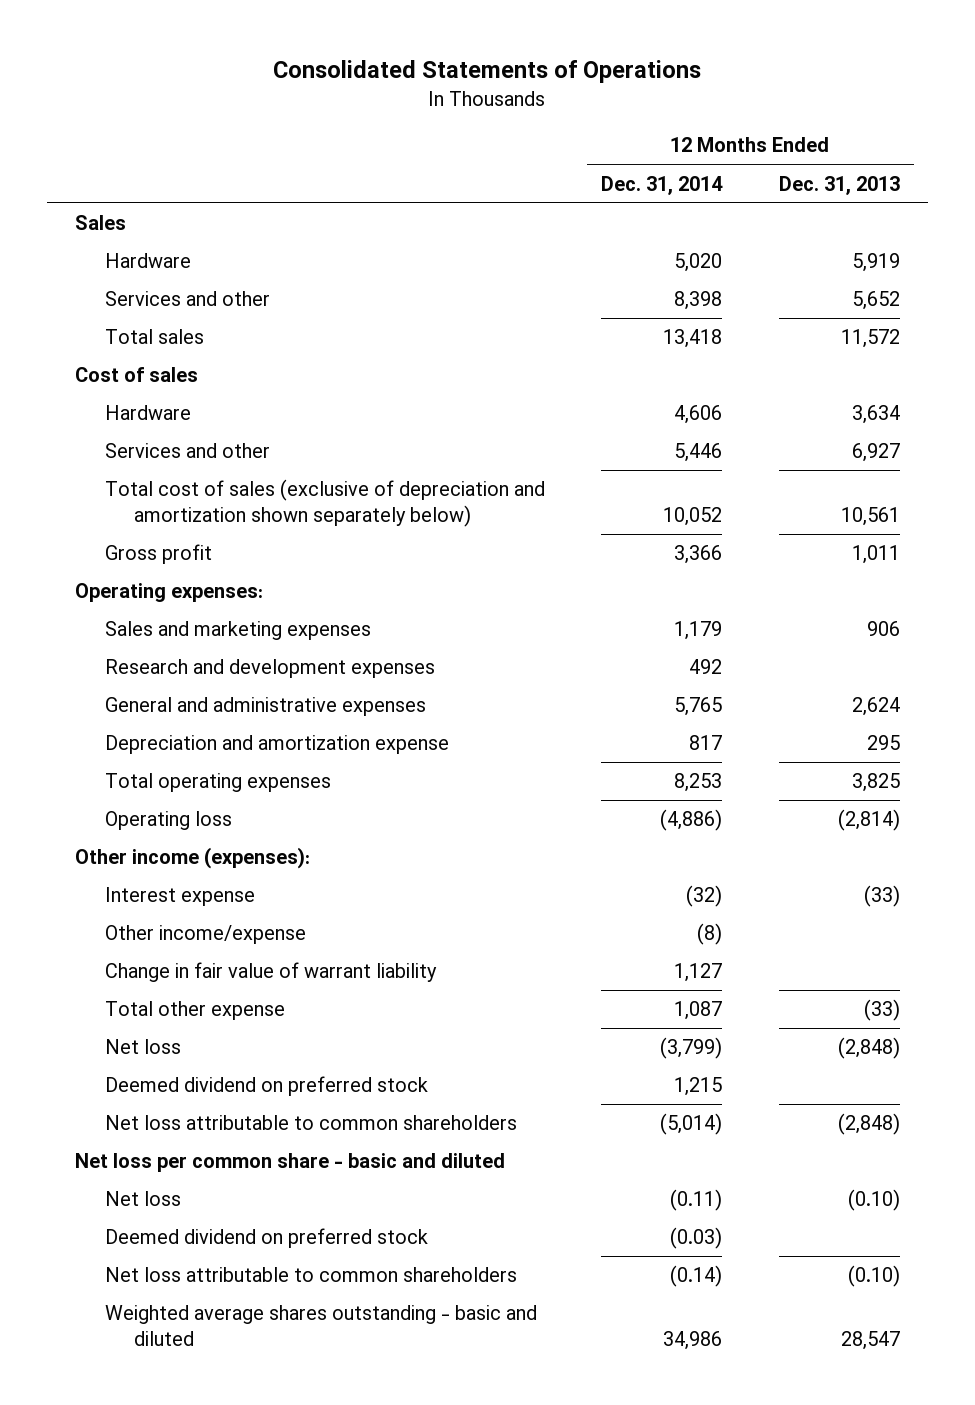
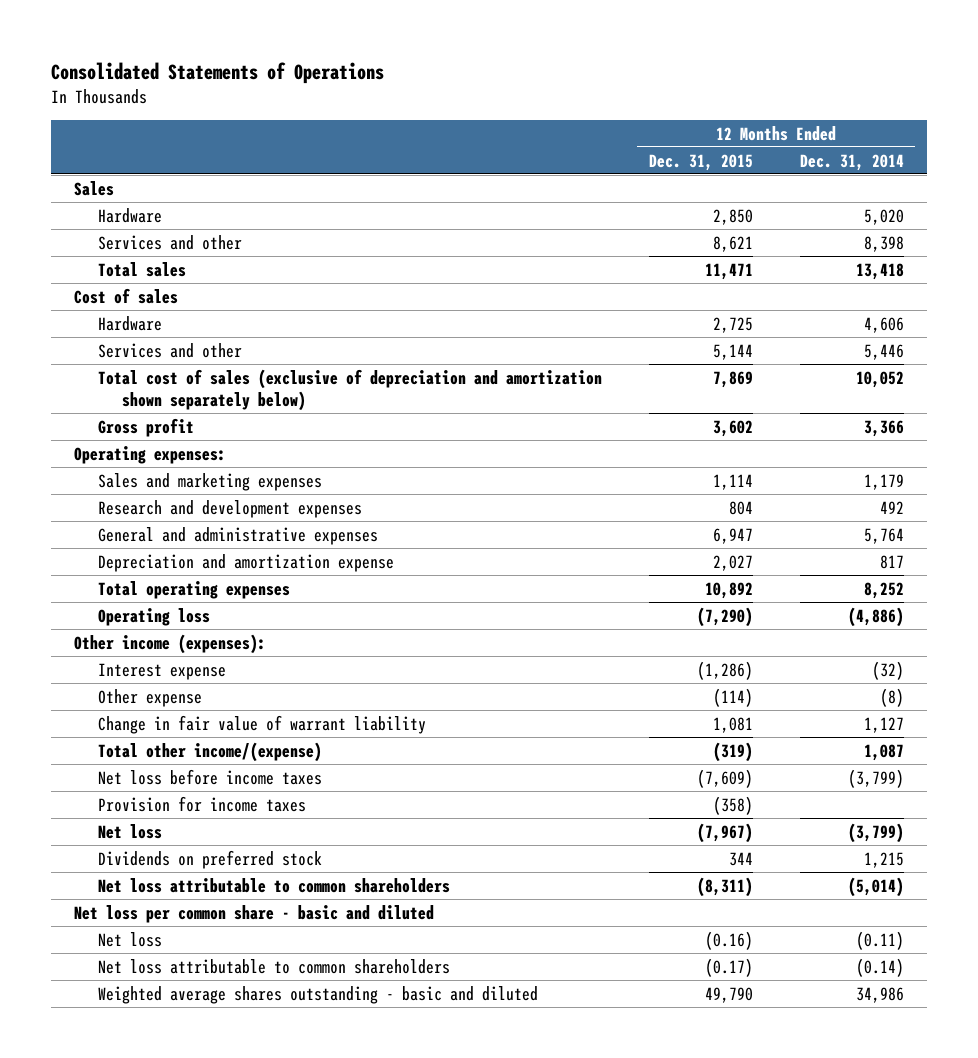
[778,175,900,195] Dec. 31, 2013 -> none
none -> [648,153,753,171] Dec. 31, 2015
[674,697,723,717] 5,765 -> [863,527,904,544] 5,764
[674,773,723,793] 8,253 -> [863,581,904,599] 8,252
[104,925,306,945] Other income/expense -> [98,688,203,707] Other expense
[104,1001,285,1021] Total other expense -> [98,741,323,762] Total other income/(expense)
none -> [98,768,323,785] Net loss before income taxes
none -> [98,795,307,812] Provision for income taxes
[104,1076,428,1097] Deemed dividend on preferred stock -> [98,849,323,869] Dividends on preferred stock
[104,1228,428,1249] Deemed dividend on preferred stock -> none

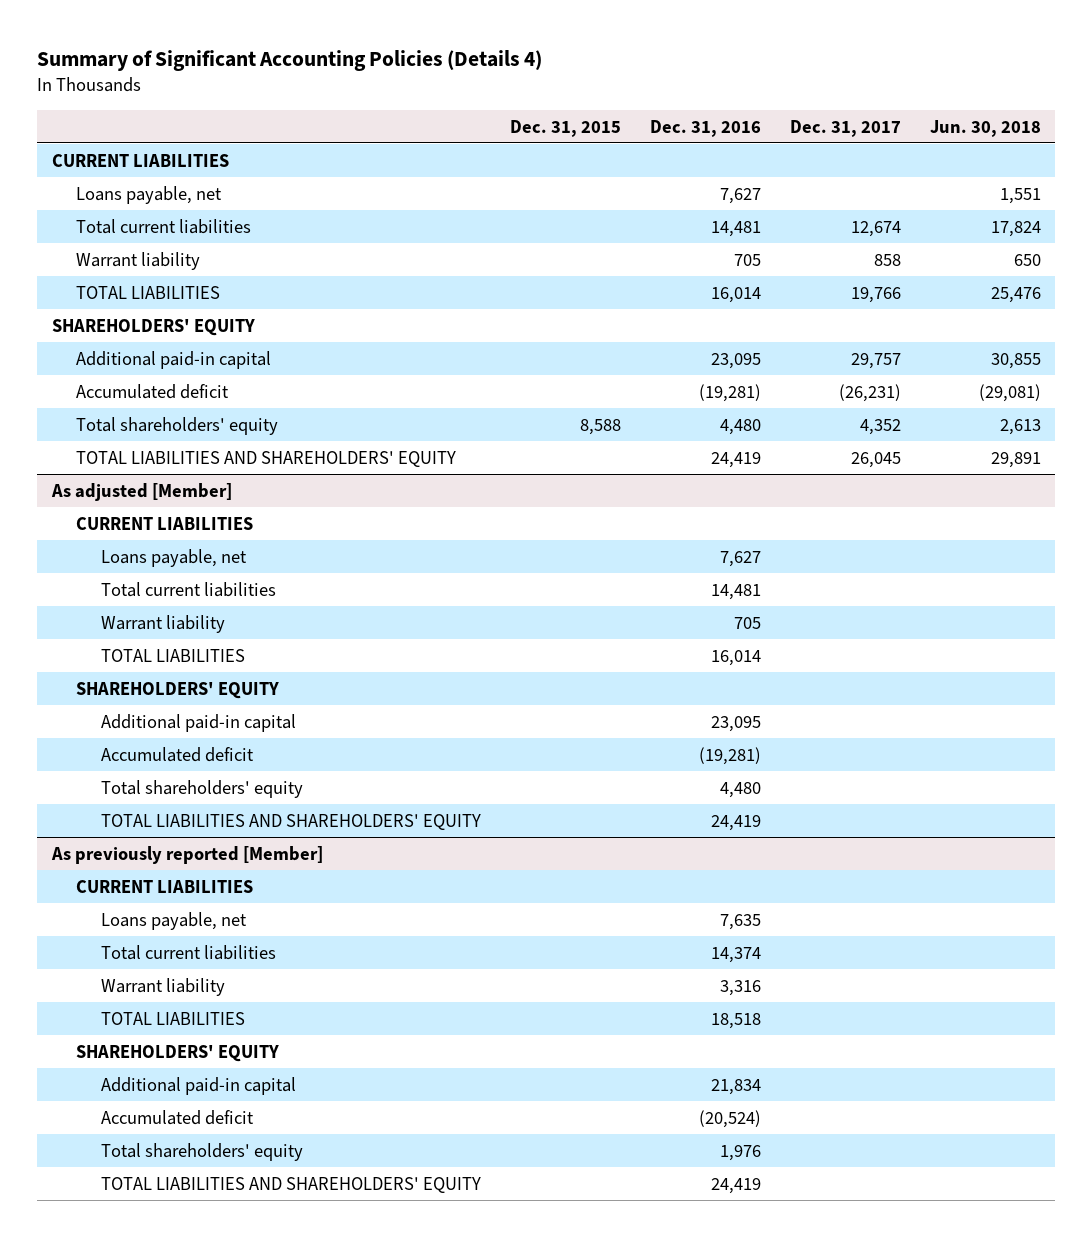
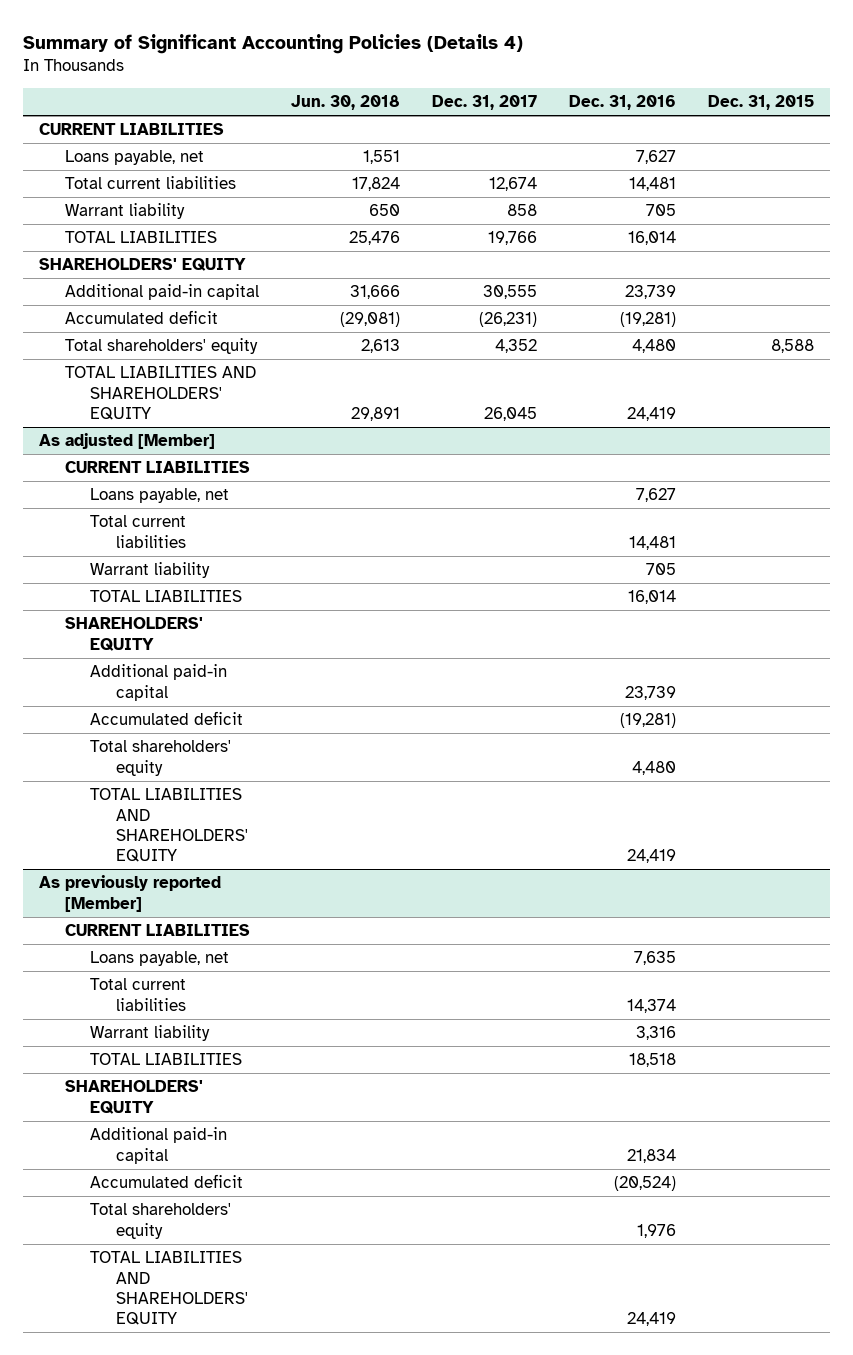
[711,352,762,369] 23,095 -> [624,285,676,300] 23,739
[850,352,901,369] 29,757 -> [482,285,537,300] 30,555
[990,352,1041,369] 30,855 -> [349,285,400,300] 31,666
[711,715,762,732] 23,095 -> [624,685,676,700] 23,739

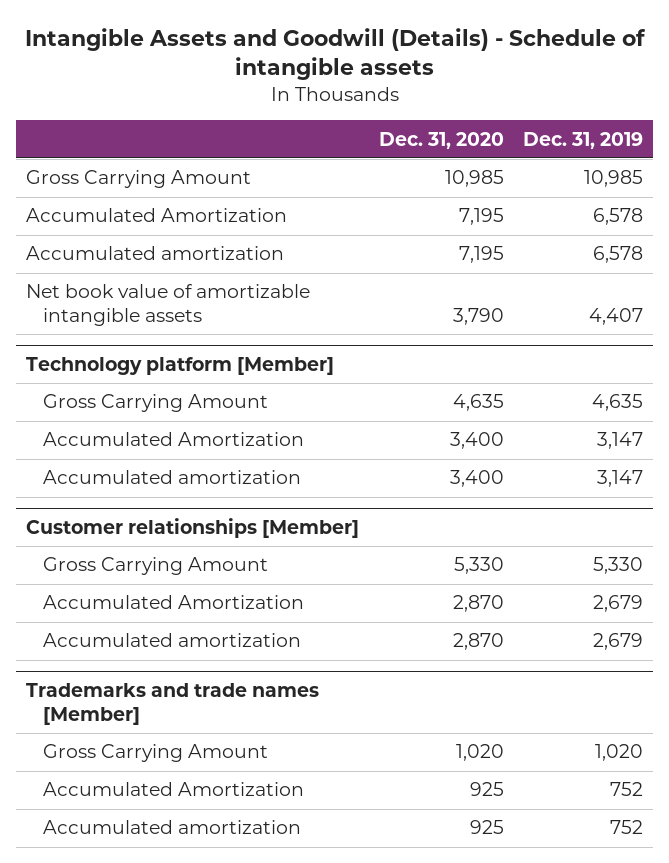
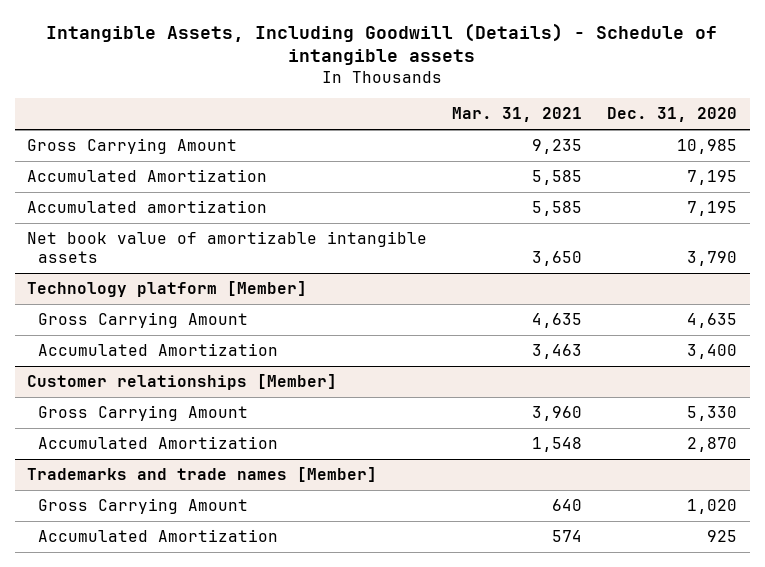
[24,27,646,81] Intangible Assets and Goodwill (Details) - Schedule of intangible assets -> [46,22,718,66] Intangible Assets, Including Goodwill (Details) - Schedule of intangible assets
[523,131,644,149] Dec. 31, 2019 -> none
none -> [452,107,583,123] Mar. 31, 2021
[42,470,301,485] Accumulated amortization -> none
[42,633,301,648] Accumulated amortization -> none
[42,820,301,835] Accumulated amortization -> none

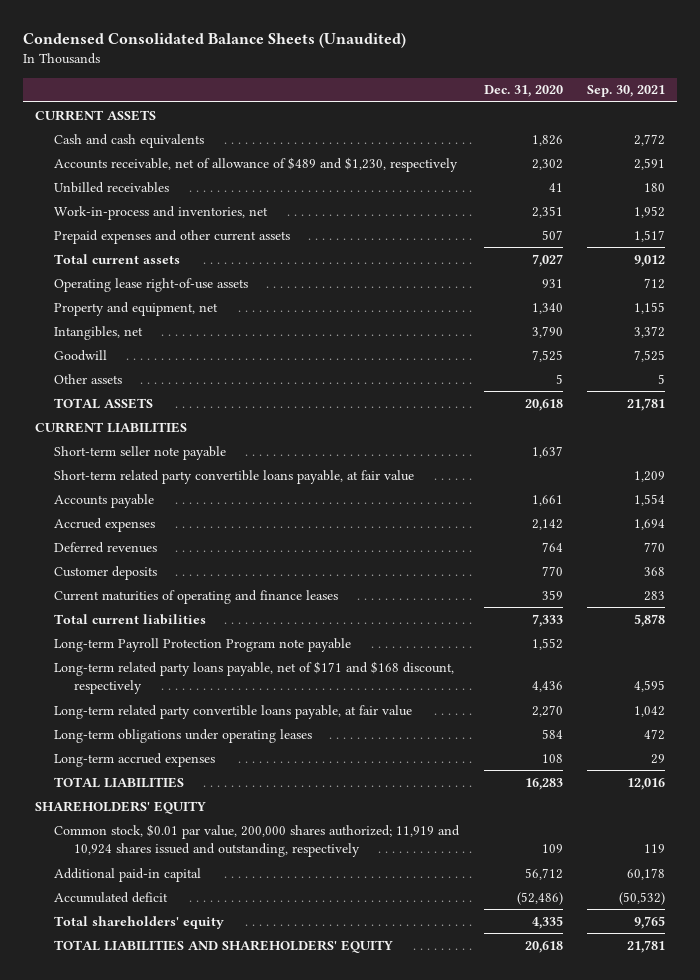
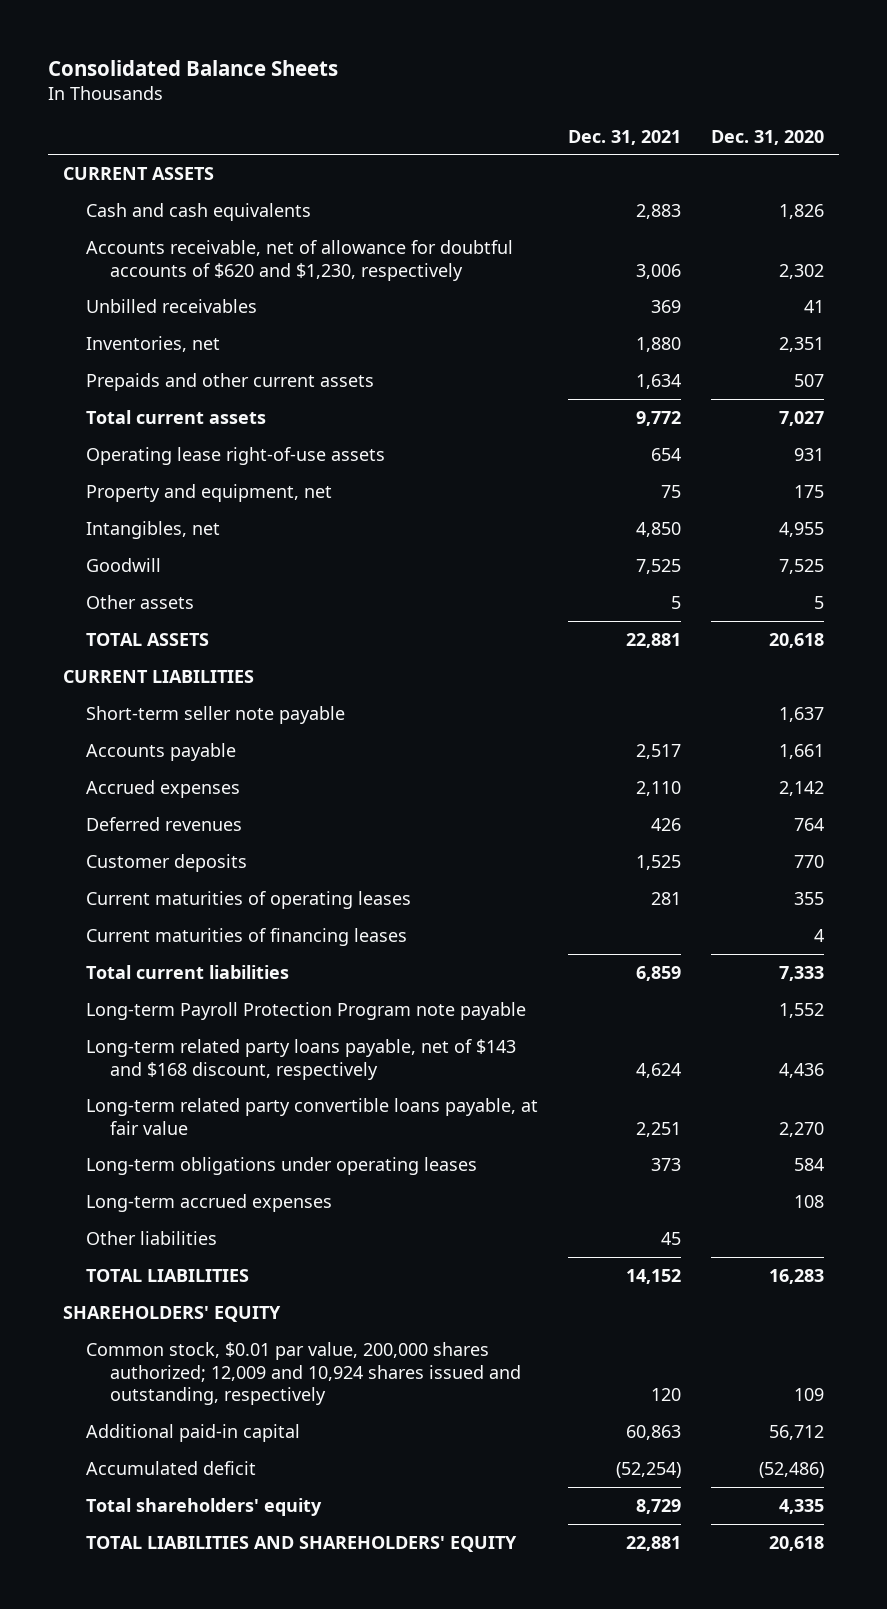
[22,33,406,49] Condensed Consolidated Balance Sheets (Unaudited) -> [47,59,338,76] Consolidated Balance Sheets
[587,85,666,98] Sep. 30, 2021 -> none
none -> [568,129,682,145] Dec. 31, 2021
[54,156,459,172] Accounts receivable, net of allowance of $489 and $1,230, respectively -> [86,239,514,281] Accounts receivable, net of allowance for doubtful accounts of $620 and $1,230, respectively
[54,205,269,220] Work-in-process and inventories, net -> [86,335,221,352] Inventories, net
[54,229,291,244] Prepaid expenses and other current assets -> [86,372,375,391] Prepaids and other current assets
[531,302,563,314] 1,340 -> [794,484,825,498] 175
[531,325,563,338] 3,790 -> [779,521,825,537] 4,955
[54,469,415,484] Short-term related party convertible loans payable, at fair value -> none
none -> [86,890,412,909] Current maturities of operating leases
[54,589,339,604] Current maturities of operating and finance leases -> [86,927,408,946] Current maturities of financing leases
[541,589,563,600] 359 -> [814,928,825,942] 4
[54,660,455,694] Long-term related party loans payable, net of $171 and $168 discount, respectively -> [86,1038,517,1080] Long-term related party loans payable, net of $143 and $168 discount, respectively
none -> [86,1230,218,1245] Other liabilities
[54,823,461,857] Common stock, $0.01 par value, 200,000 shares authorized; 11,919 and 10,924 shares issued and outstanding, respectively -> [86,1341,521,1406] Common stock, $0.01 par value, 200,000 shares authorized; 12,009 and 10,924 shares issued and outstanding, respectively

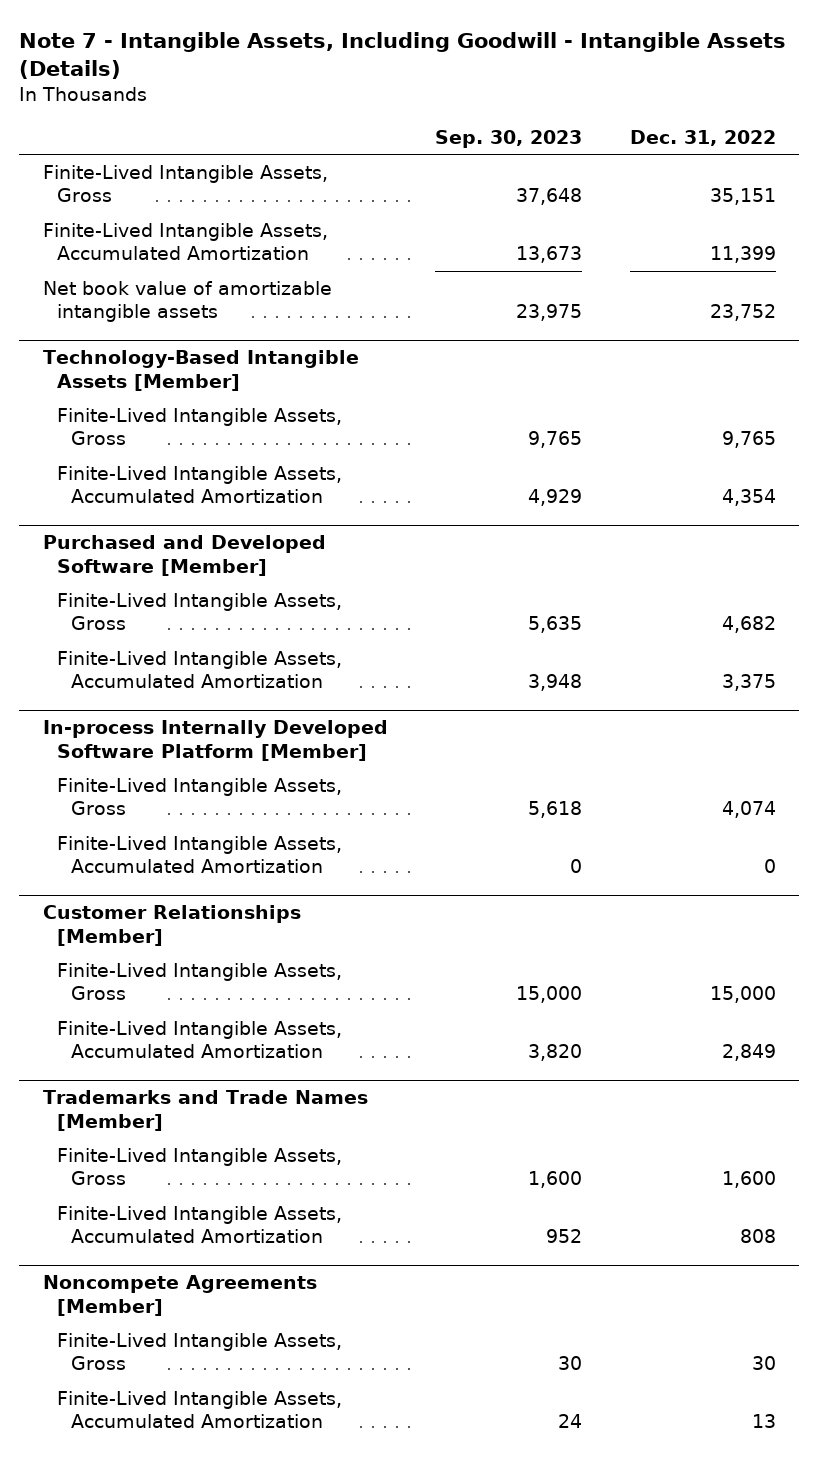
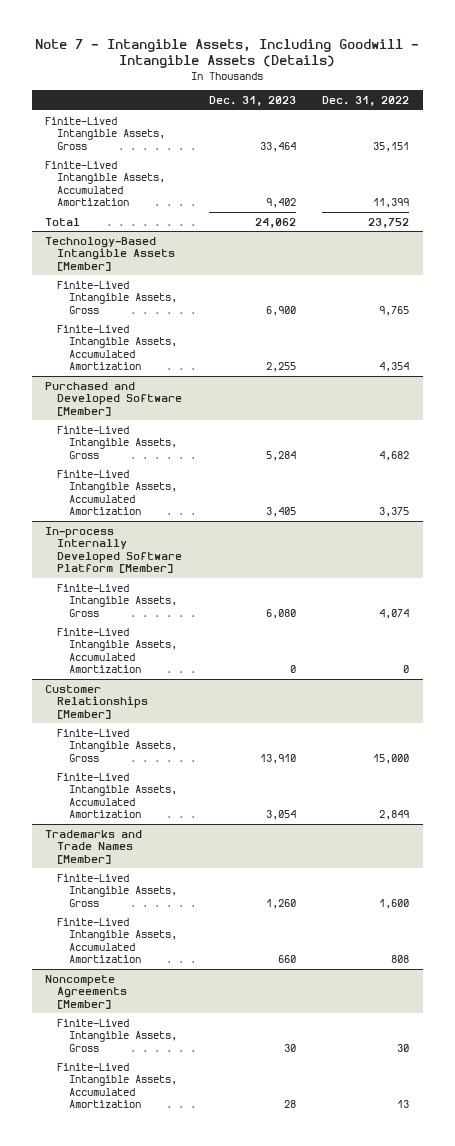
[435,129,583,148] Sep. 30, 2023 -> none
none -> [208,96,296,107] Dec. 31, 2023
[42,280,332,323] Net book value of amortizable intangible assets -> [45,217,81,226] Total

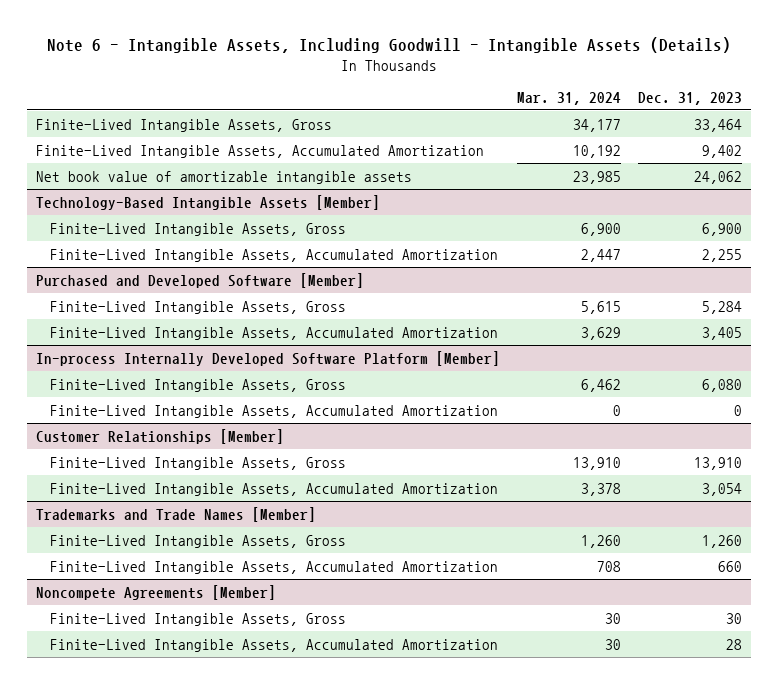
[35,38,420,69] Note 7 - Intangible Assets, Including Goodwill - Intangible Assets (Details) -> [46,36,731,53] Note 6 - Intangible Assets, Including Goodwill - Intangible Assets (Details)
[322,96,410,107] Dec. 31, 2022 -> none
none -> [516,91,621,105] Mar. 31, 2024
[45,217,81,226] Total -> [35,170,412,184] Net book value of amortizable intangible assets

